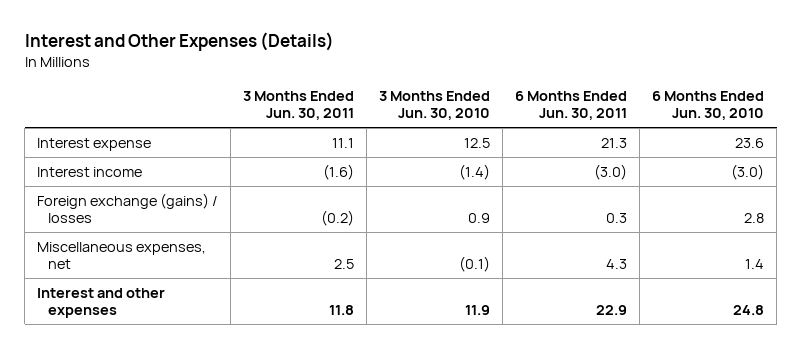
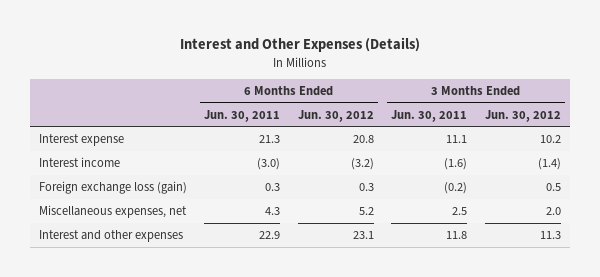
[379,91,491,121] 3 Months Ended Jun. 30, 2010 -> none
[652,91,765,121] 6 Months Ended Jun. 30, 2010 -> none
none -> [297,109,374,122] Jun. 30, 2012
none -> [484,109,561,122] Jun. 30, 2012
[37,192,219,223] Foreign exchange (gains) / losses -> [38,180,187,194] Foreign exchange loss (gain)

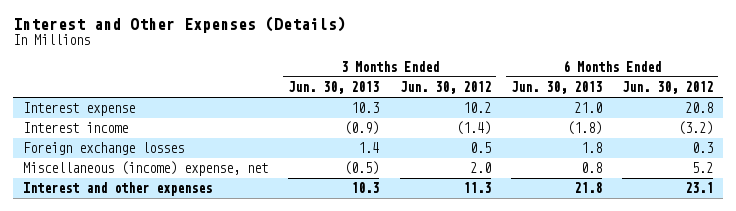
[204,109,281,122] Jun. 30, 2011 -> none
[391,109,468,122] Jun. 30, 2011 -> none
none -> [288,81,380,95] Jun. 30, 2013
none -> [510,81,602,95] Jun. 30, 2013
[38,180,187,194] Foreign exchange loss (gain) -> [23,142,185,156] Foreign exchange losses
[38,204,187,218] Miscellaneous expenses, net -> [23,161,269,177] Miscellaneous (income) expense, net

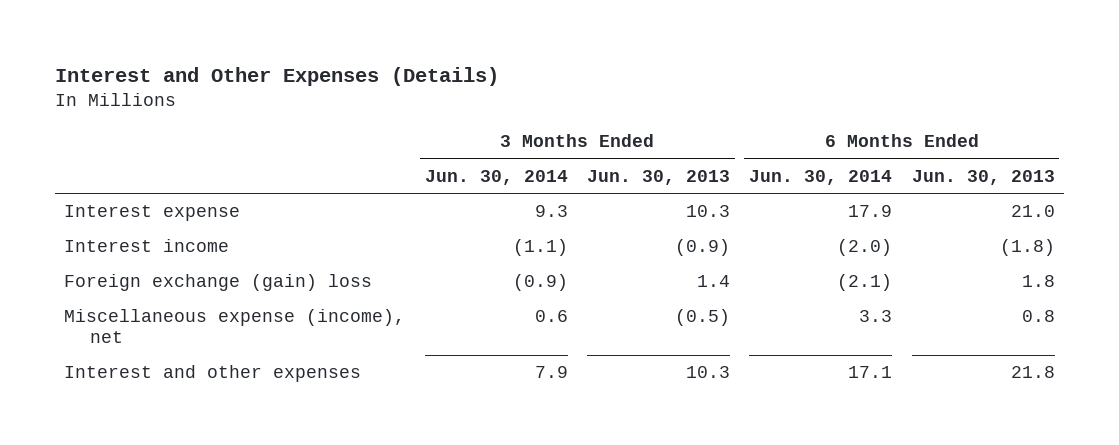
[399,81,491,95] Jun. 30, 2012 -> none
[622,81,714,95] Jun. 30, 2012 -> none
none -> [424,169,568,185] Jun. 30, 2014
none -> [749,169,893,185] Jun. 30, 2014
[23,142,185,156] Foreign exchange losses -> [64,274,373,292] Foreign exchange (gain) loss
[23,161,269,177] Miscellaneous (income) expense, net -> [64,309,406,344] Miscellaneous expense (income), net

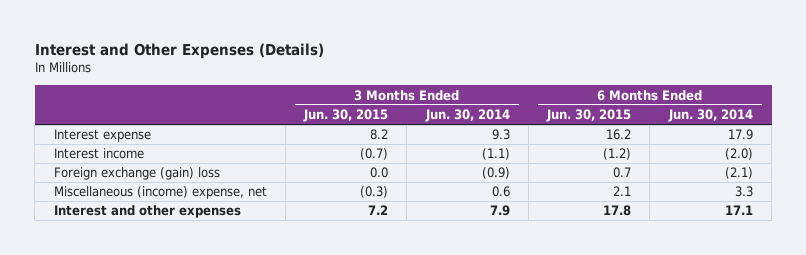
[586,169,730,185] Jun. 30, 2013 -> none
[911,169,1055,185] Jun. 30, 2013 -> none
none -> [303,109,389,123] Jun. 30, 2015
none -> [546,109,632,123] Jun. 30, 2015
[64,309,406,344] Miscellaneous expense (income), net -> [53,186,267,200] Miscellaneous (income) expense, net

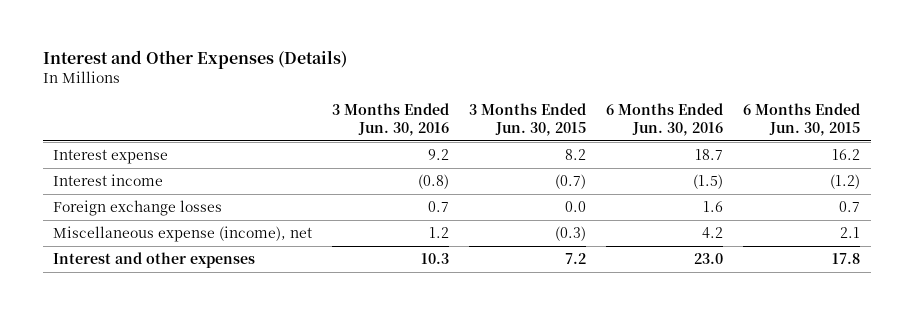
[424,109,510,123] Jun. 30, 2014 -> none
[667,109,753,123] Jun. 30, 2014 -> none
none -> [331,103,449,137] 3 Months Ended Jun. 30, 2016
none -> [606,103,724,137] 6 Months Ended Jun. 30, 2016
[53,167,220,181] Foreign exchange (gain) loss -> [52,199,222,216] Foreign exchange losses
[53,186,267,200] Miscellaneous (income) expense, net -> [52,225,312,242] Miscellaneous expense (income), net

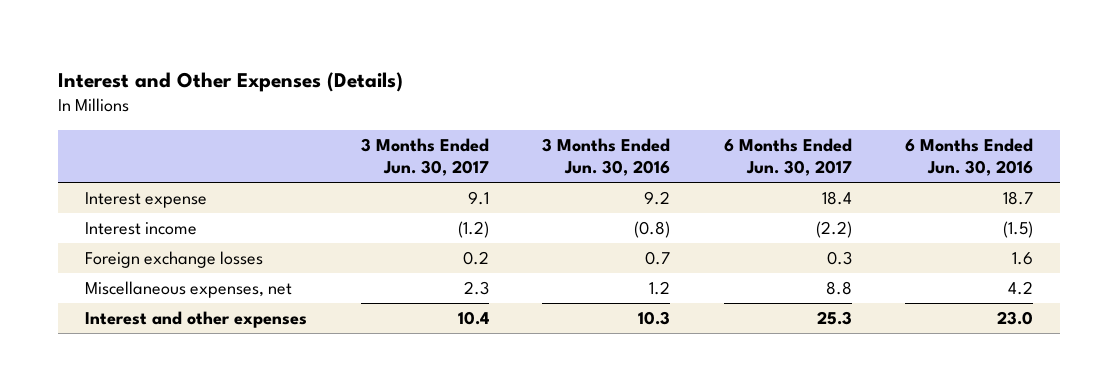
[469,103,587,137] 3 Months Ended Jun. 30, 2015 -> none
[743,103,861,137] 6 Months Ended Jun. 30, 2015 -> none
none -> [360,137,489,177] 3 Months Ended Jun. 30, 2017
none -> [723,137,852,177] 6 Months Ended Jun. 30, 2017
[52,225,312,242] Miscellaneous expense (income), net -> [85,281,293,299] Miscellaneous expenses, net

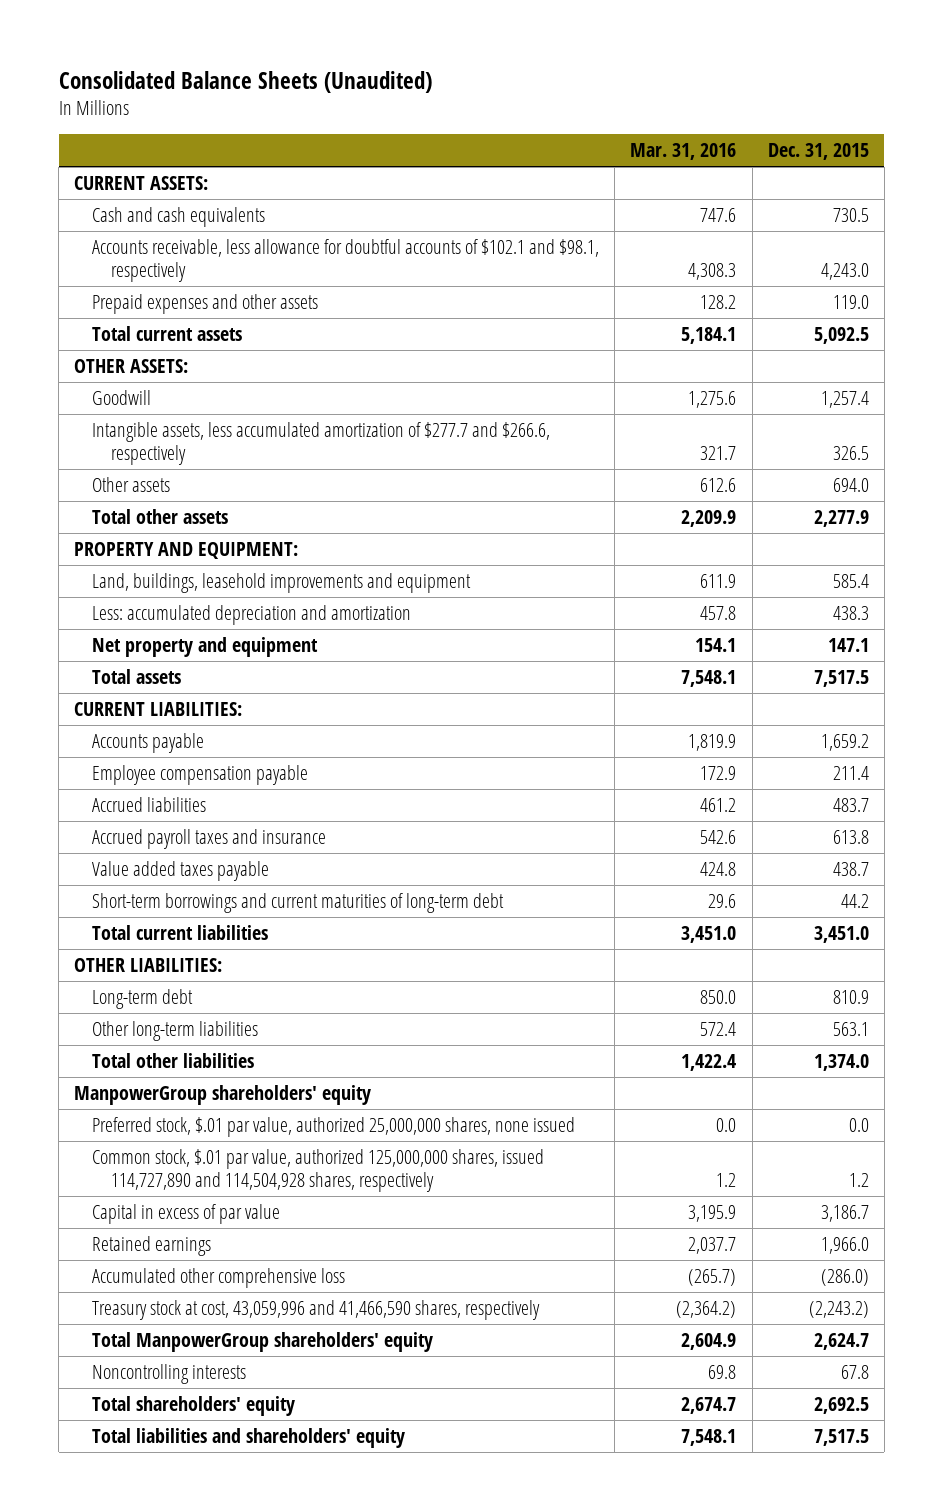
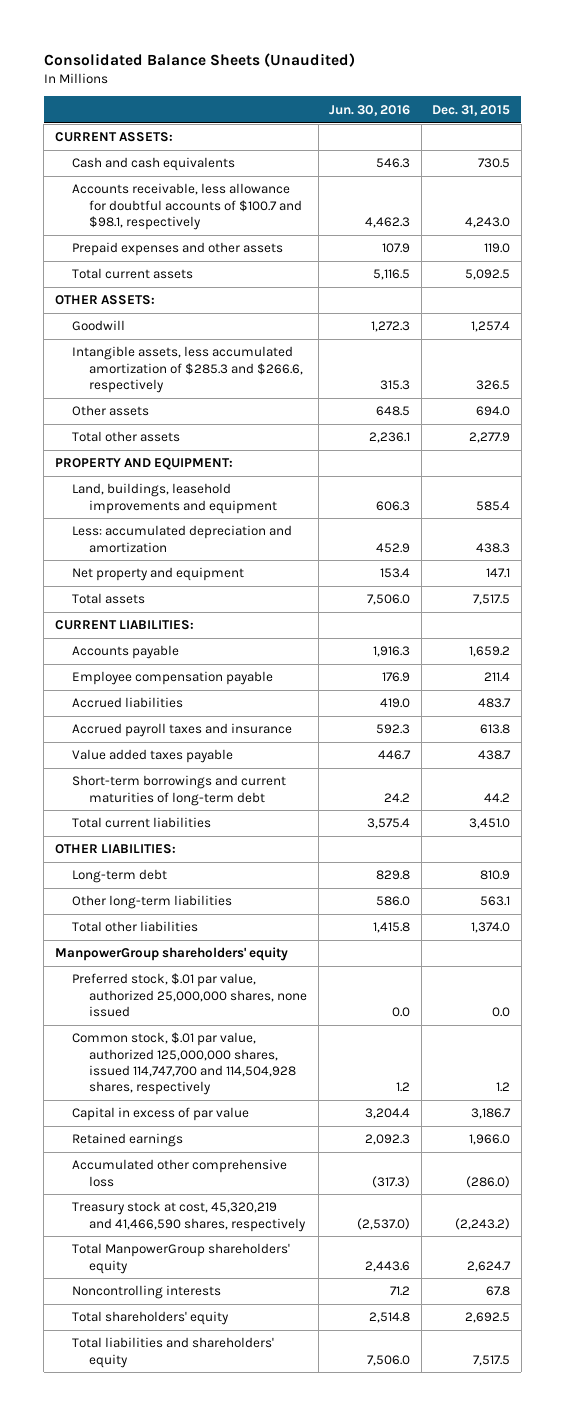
[630,143,737,161] Mar. 31, 2016 -> none
none -> [329,104,411,116] Jun. 30, 2016
[92,238,600,282] Accounts receivable, less allowance for doubtful accounts of $102.1 and $98.1, respectively -> [71,183,302,230] Accounts receivable, less allowance for doubtful accounts of $100.7 and $98.1, respectively
[92,421,551,465] Intangible assets, less accumulated amortization of $277.7 and $266.6, respectively -> [71,346,303,393] Intangible assets, less accumulated amortization of $285.3 and $266.6, respectively
[92,1148,545,1192] Common stock, $.01 par value, authorized 125,000,000 shares, issued 114,727,890 and 114,504,928 shares, respectively -> [71,1032,296,1095] Common stock, $.01 par value, authorized 125,000,000 shares, issued 114,747,700 and 114,504,928 shares, respectively
[92,1299,541,1320] Treasury stock at cost, 43,059,996 and 41,466,590 shares, respectively -> [71,1201,306,1232] Treasury stock at cost, 45,320,219 and 41,466,590 shares, respectively

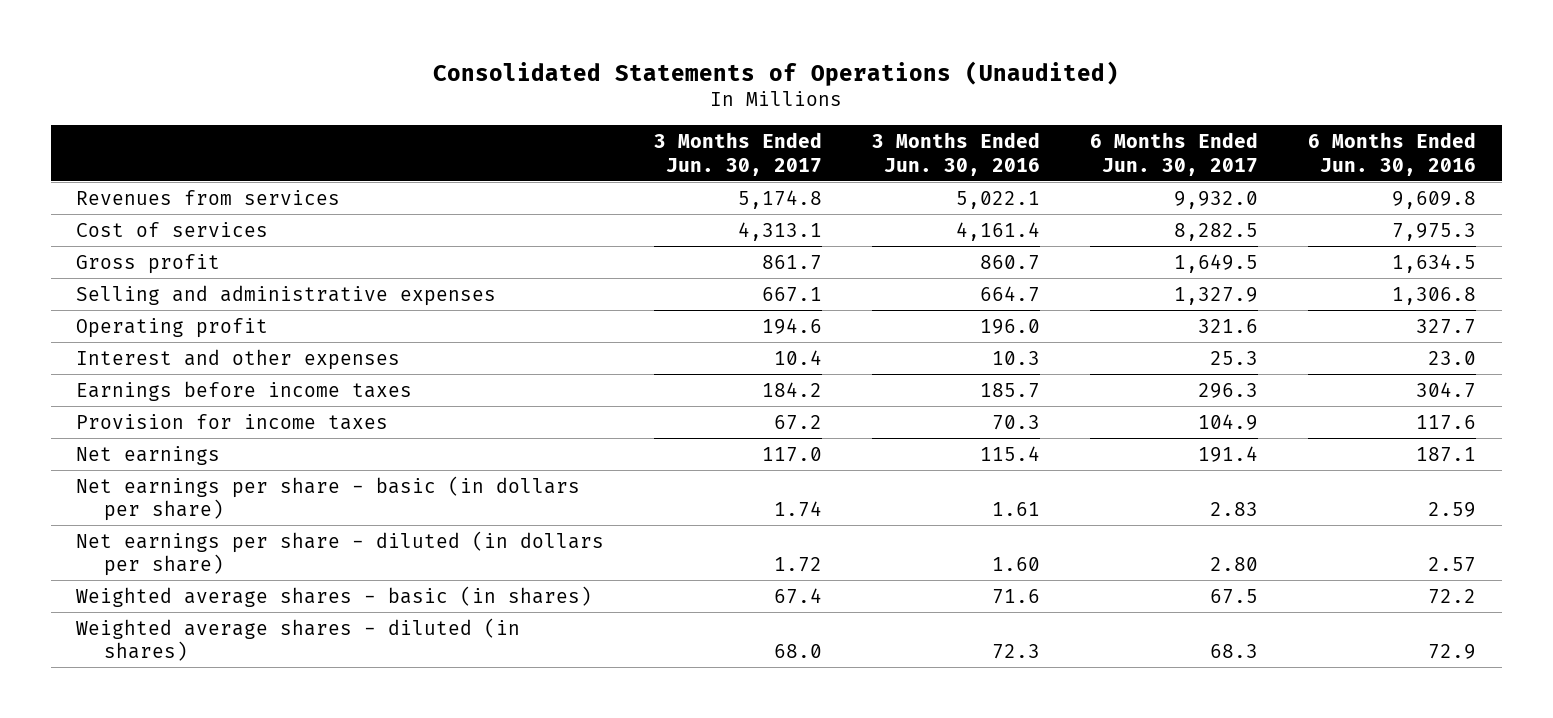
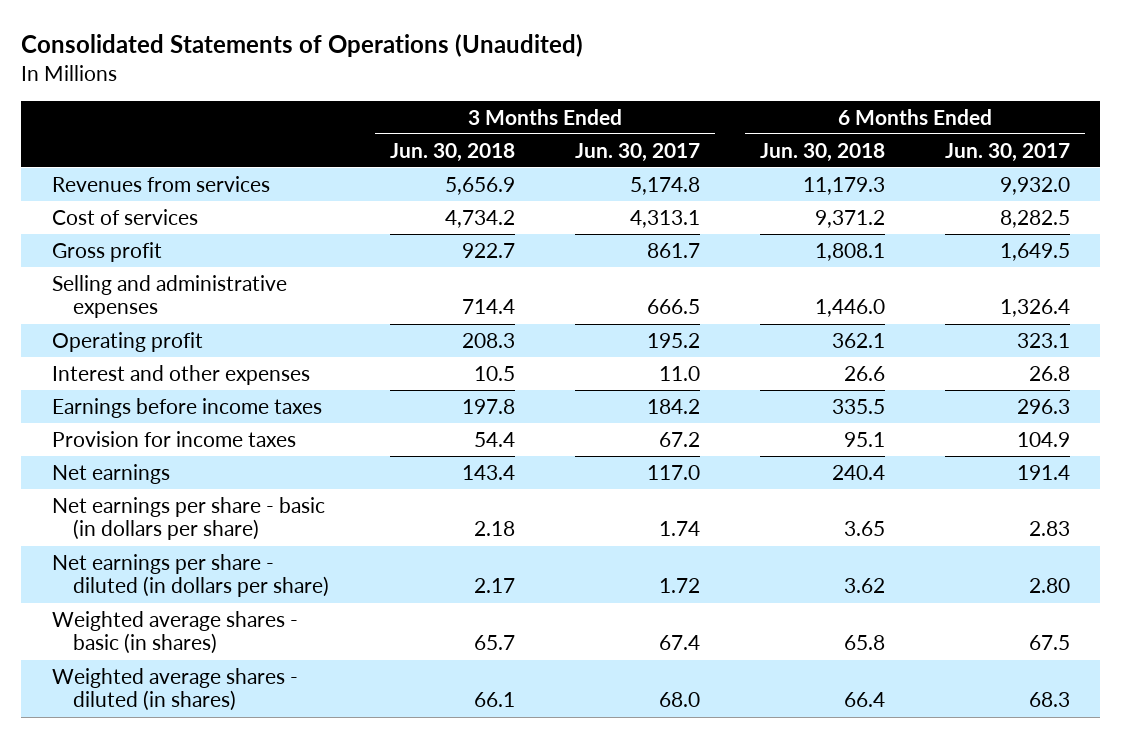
[872,131,1041,176] 3 Months Ended Jun. 30, 2016 -> none
[1308,131,1477,176] 6 Months Ended Jun. 30, 2016 -> none
none -> [389,142,515,162] Jun. 30, 2018
none -> [760,142,886,162] Jun. 30, 2018
[762,286,823,302] 667.1 -> [646,299,700,315] 666.5
[1174,286,1259,305] 1,327.9 -> [1000,299,1071,318] 1,326.4
[762,317,823,334] 194.6 -> [646,332,700,348] 195.2
[1198,318,1259,333] 321.6 -> [1017,332,1071,348] 323.1
[774,349,823,365] 10.4 -> [658,365,700,381] 11.0
[1210,350,1259,365] 25.3 -> [1029,365,1071,381] 26.8

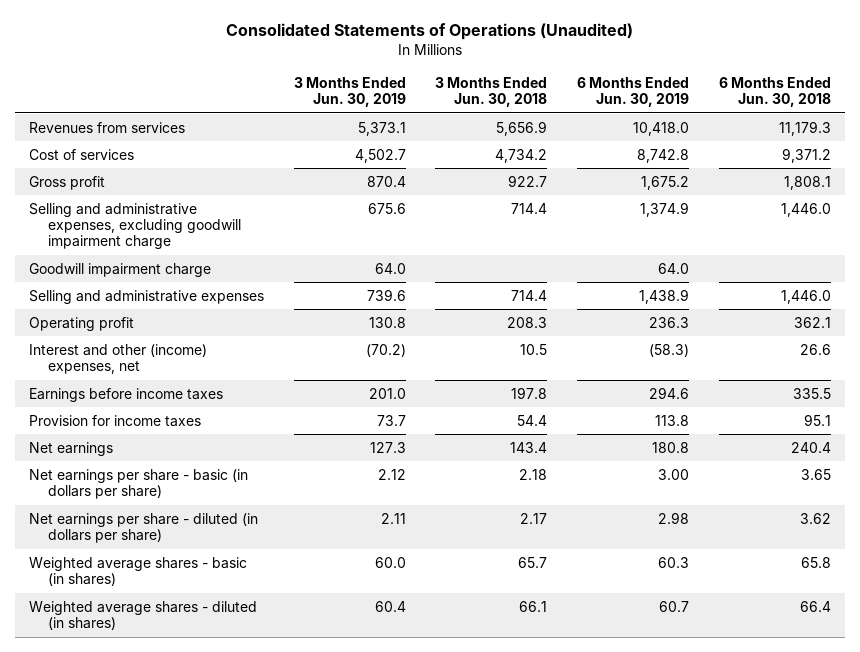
[574,142,700,162] Jun. 30, 2017 -> none
[945,142,1071,162] Jun. 30, 2017 -> none
none -> [293,76,406,108] 3 Months Ended Jun. 30, 2019
none -> [577,76,690,108] 6 Months Ended Jun. 30, 2019
none -> [29,202,241,250] Selling and administrative expenses, excluding goodwill impairment charge
none -> [29,262,212,277] Goodwill impairment charge
[51,364,310,385] Interest and other expenses -> [29,343,208,375] Interest and other (income) expenses, net

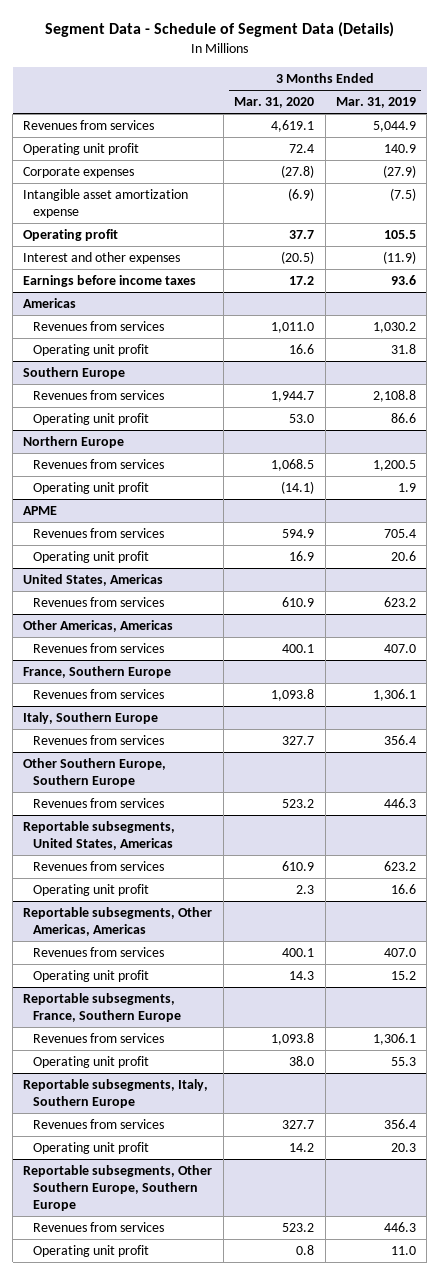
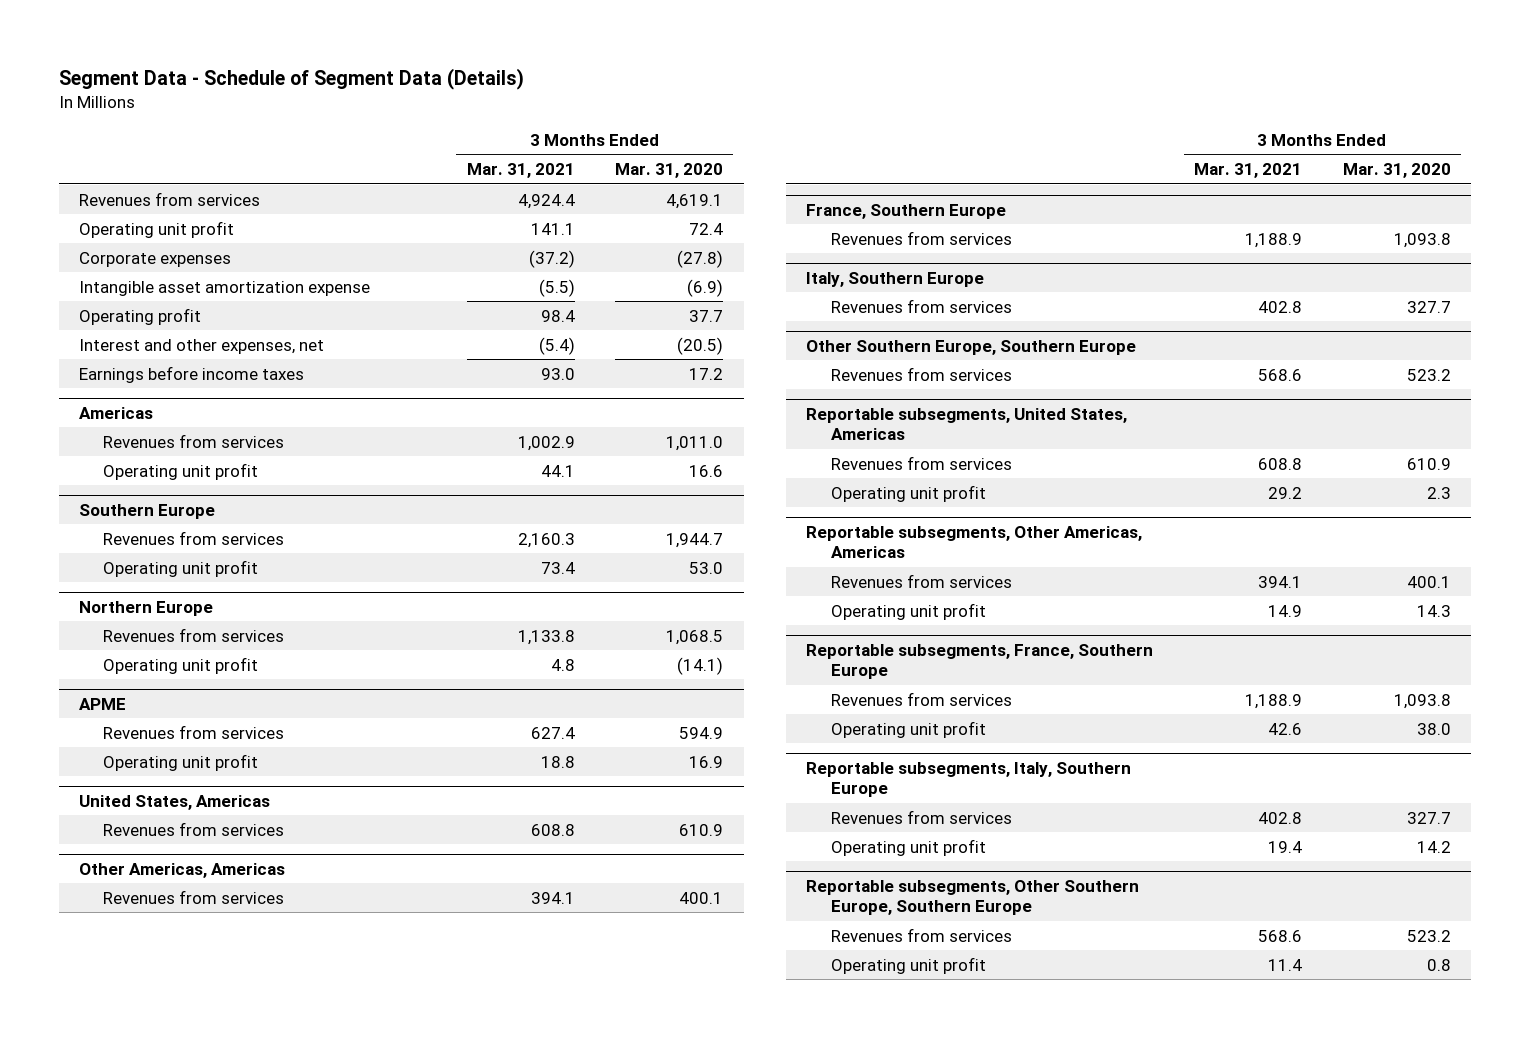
[335,97,416,109] Mar. 31, 2019 -> none
none -> [466,162,575,178] Mar. 31, 2021
[23,252,181,265] Interest and other expenses -> [78,338,324,354] Interest and other expenses, net

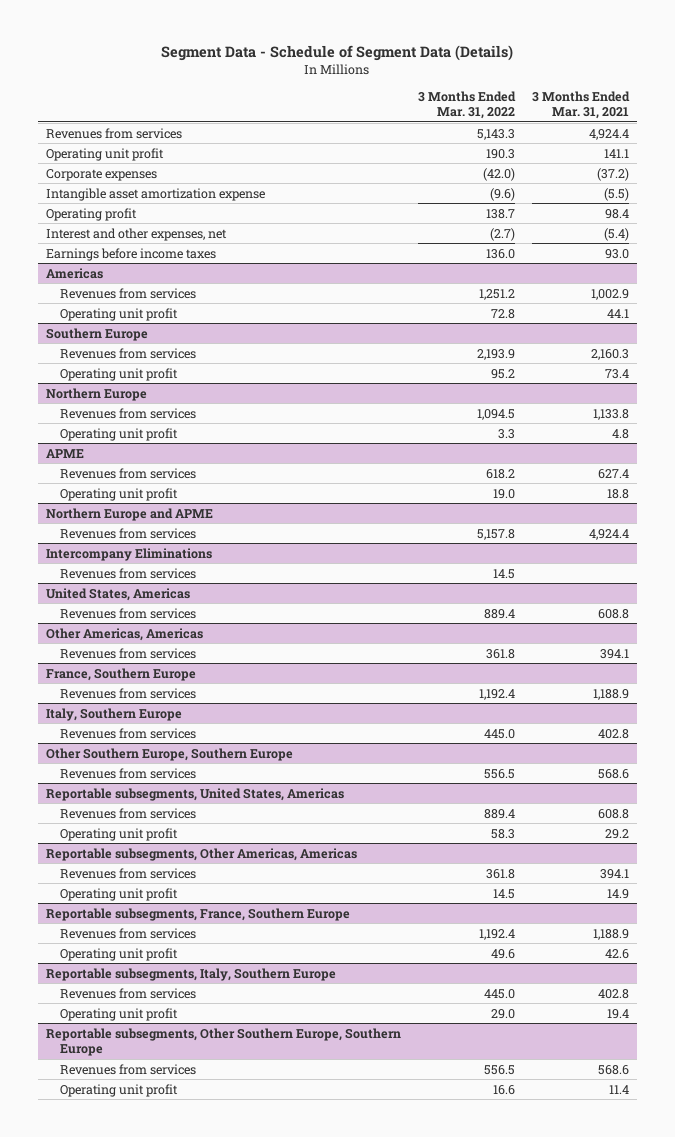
[615,162,724,178] Mar. 31, 2020 -> none
none -> [417,91,516,120] 3 Months Ended Mar. 31, 2022
none -> [46,507,214,521] Northern Europe and APME
none -> [60,527,197,539] Revenues from services
none -> [46,547,213,561] Intercompany Eliminations
none -> [60,567,197,579] Revenues from services

